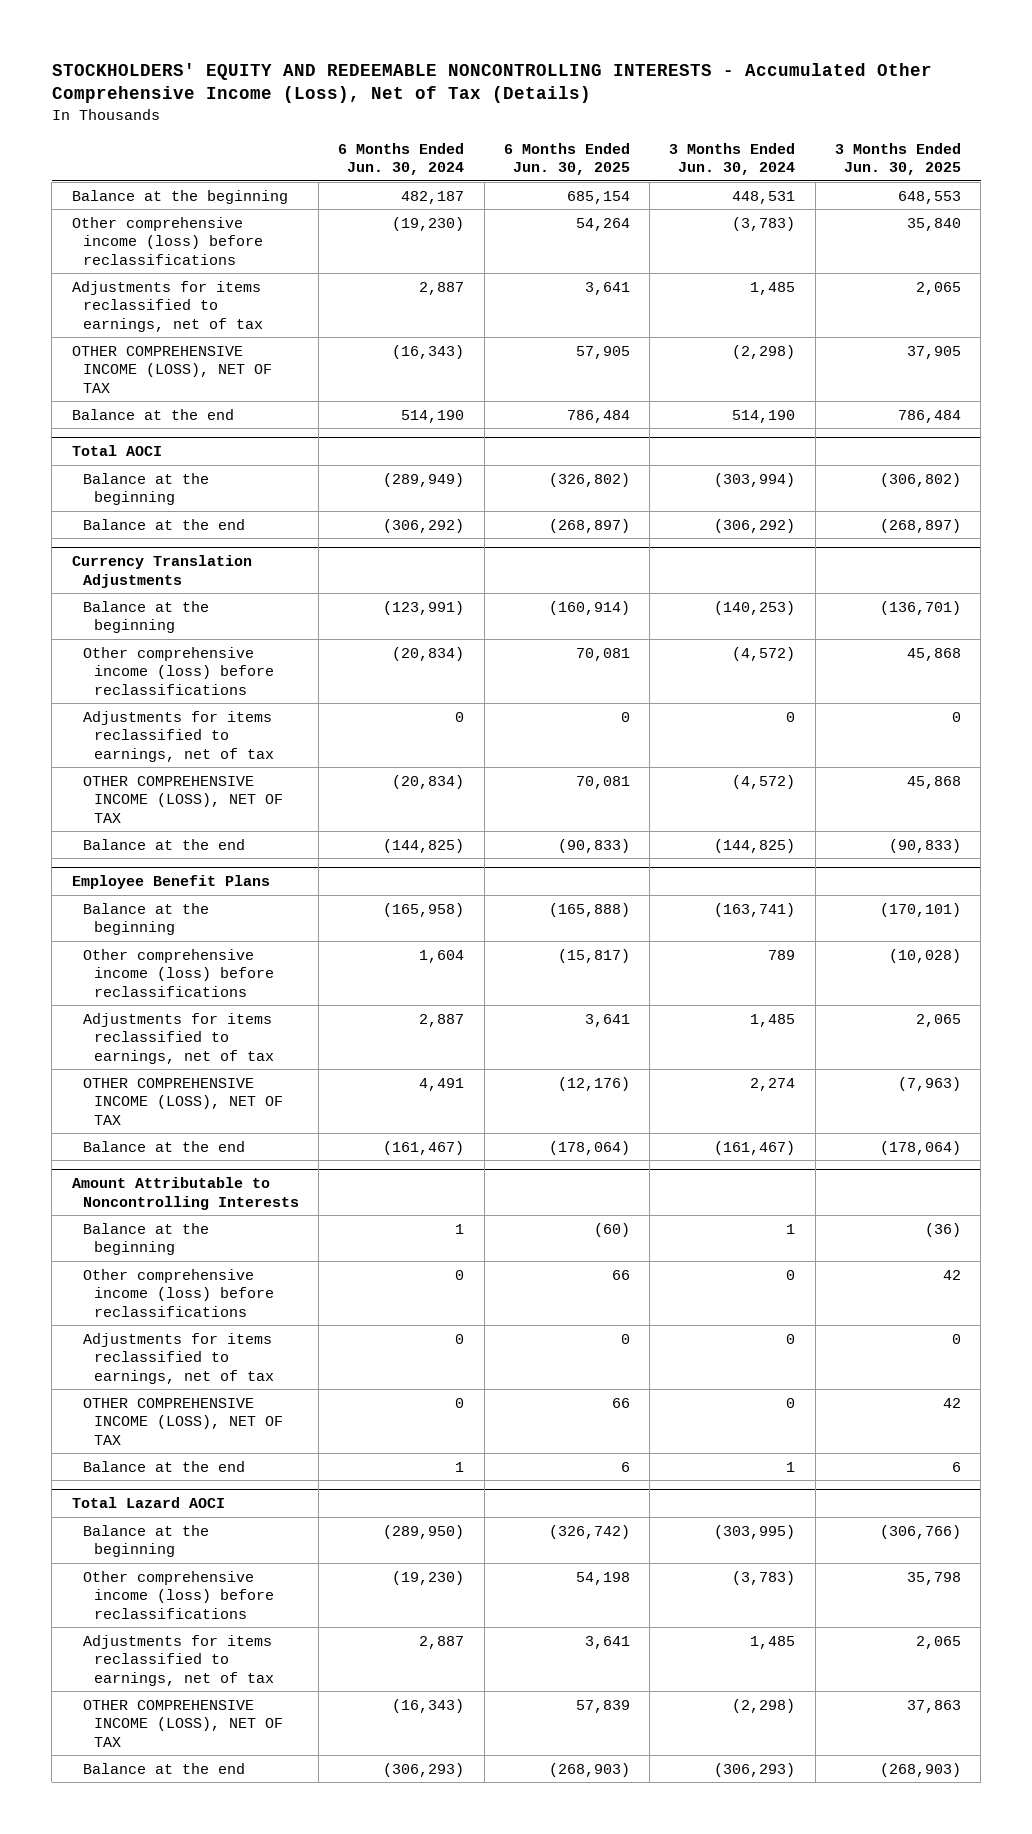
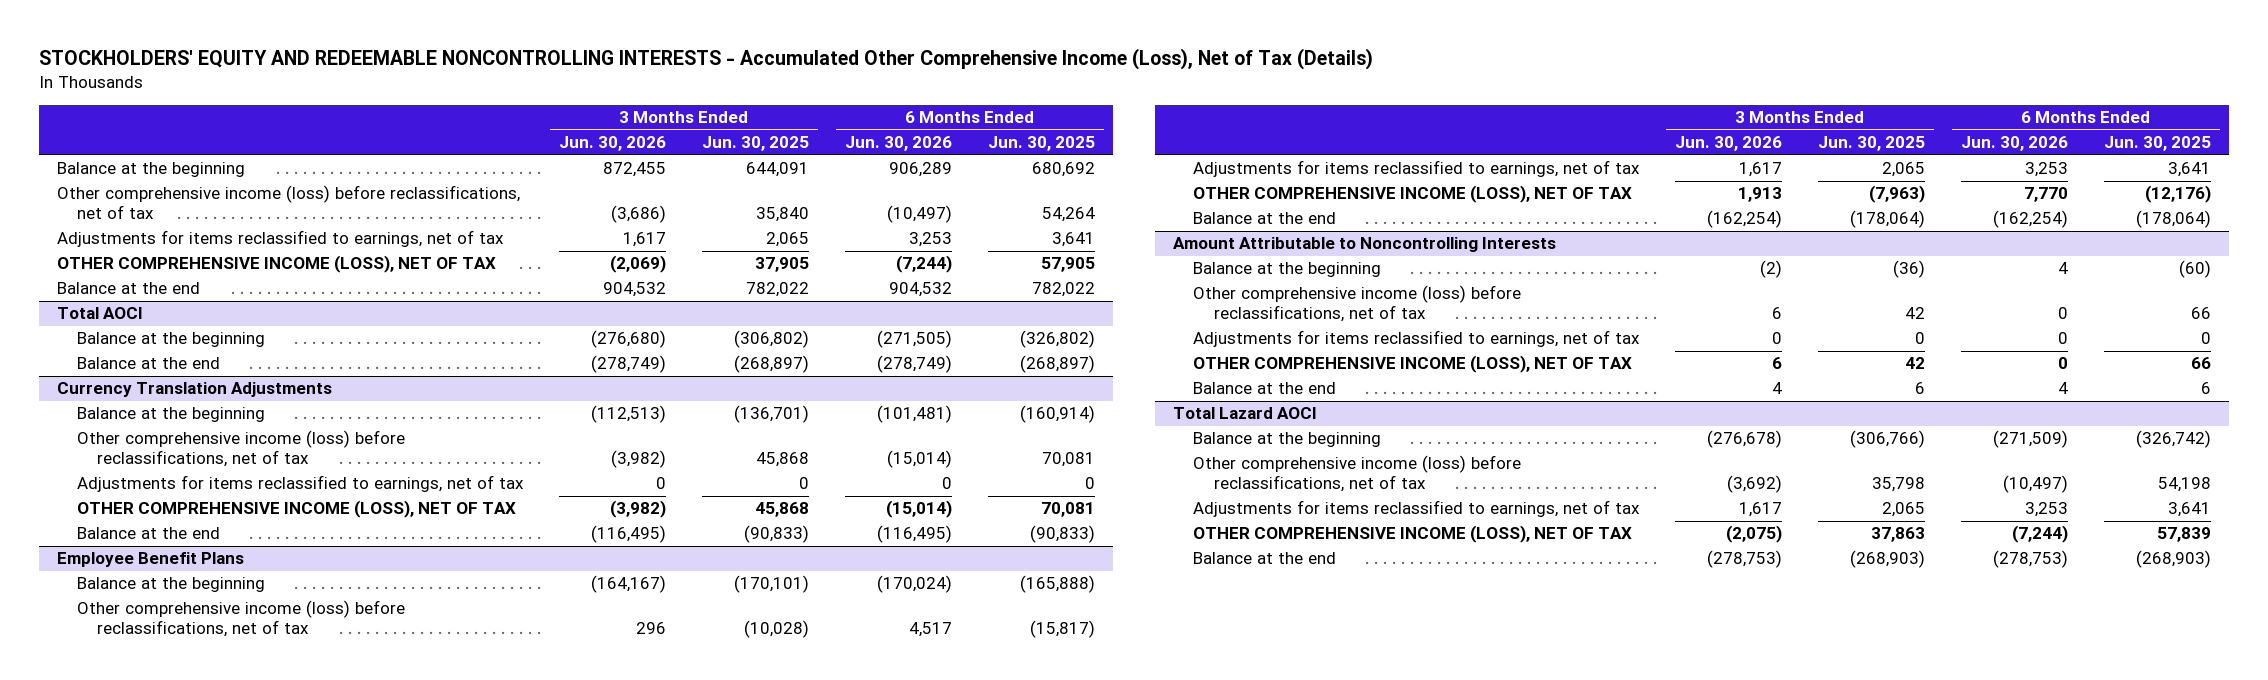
[338,142,465,176] 6 Months Ended Jun. 30, 2024 -> none
[669,142,796,176] 3 Months Ended Jun. 30, 2024 -> none
none -> [558,136,666,152] Jun. 30, 2026
none -> [844,136,952,152] Jun. 30, 2026
[566,190,630,204] 685,154 -> [1031,162,1095,178] 680,692
[897,190,961,204] 648,553 -> [745,162,809,178] 644,091
[71,216,263,265] Other comprehensive income (loss) before reclassifications -> [56,185,520,220] Other comprehensive income (loss) before reclassifications, net of tax
[566,409,630,423] 786,484 -> [1031,282,1095,298] 782,022
[897,409,961,423] 786,484 -> [745,282,809,298] 782,022
[82,646,275,695] Other comprehensive income (loss) before reclassifications -> [77,430,406,468] Other comprehensive income (loss) before reclassifications, net of tax
[82,948,275,997] Other comprehensive income (loss) before reclassifications -> [77,600,406,638] Other comprehensive income (loss) before reclassifications, net of tax
[82,1268,275,1317] Other comprehensive income (loss) before reclassifications -> [1193,285,1522,323] Other comprehensive income (loss) before reclassifications, net of tax
[82,1570,275,1619] Other comprehensive income (loss) before reclassifications -> [1193,455,1522,493] Other comprehensive income (loss) before reclassifications, net of tax

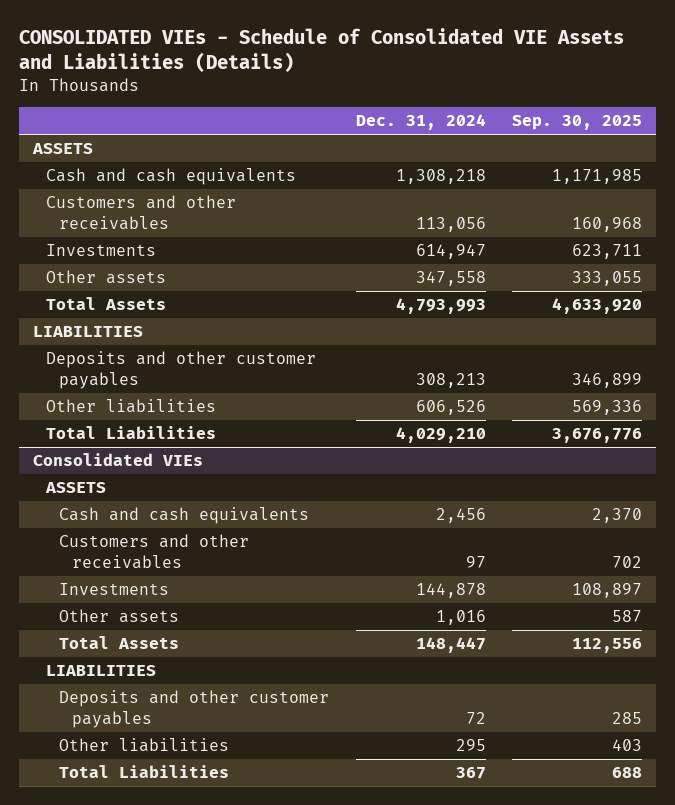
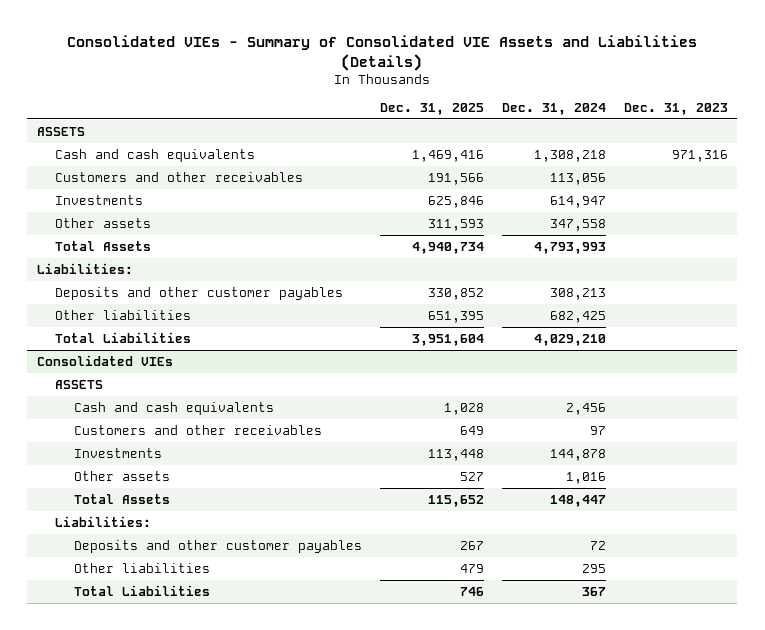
[19,28,625,73] CONSOLIDATED VIEs - Schedule of Consolidated VIE Assets and Liabilities (Details) -> [67,35,698,71] Consolidated VIEs - Summary of Consolidated VIE Assets and Liabilities (Details)
[512,115,643,131] Sep. 30, 2025 -> none
none -> [380,102,485,115] Dec. 31, 2025
none -> [624,102,729,115] Dec. 31, 2023
[32,326,143,338] LIABILITIES -> [36,262,133,274] Liabilities:
[415,400,486,416] 606,526 -> [550,310,607,323] 682,425
[45,665,156,677] LIABILITIES -> [55,515,152,527] Liabilities:

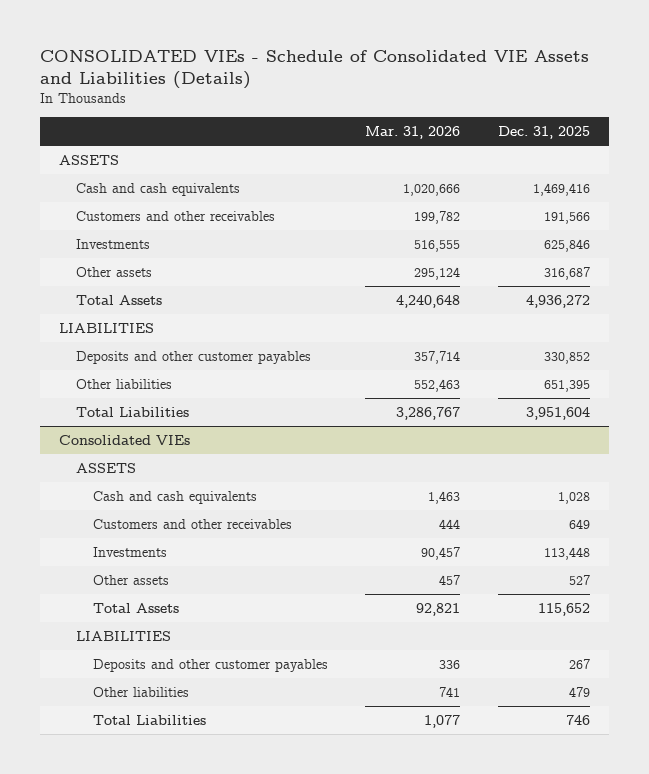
[67,35,698,71] Consolidated VIEs - Summary of Consolidated VIE Assets and Liabilities (Details) -> [39,49,589,89] CONSOLIDATED VIEs - Schedule of Consolidated VIE Assets and Liabilities (Details)
[502,102,607,115] Dec. 31, 2024 -> none
[624,102,729,115] Dec. 31, 2023 -> none
none -> [365,125,461,139] Mar. 31, 2026
[428,218,485,231] 311,593 -> [544,266,591,280] 316,687
[412,241,485,254] 4,940,734 -> [526,294,591,308] 4,936,272
[36,262,133,274] Liabilities: -> [58,322,154,333] LIABILITIES
[55,515,152,527] Liabilities: -> [75,630,171,641] LIABILITIES

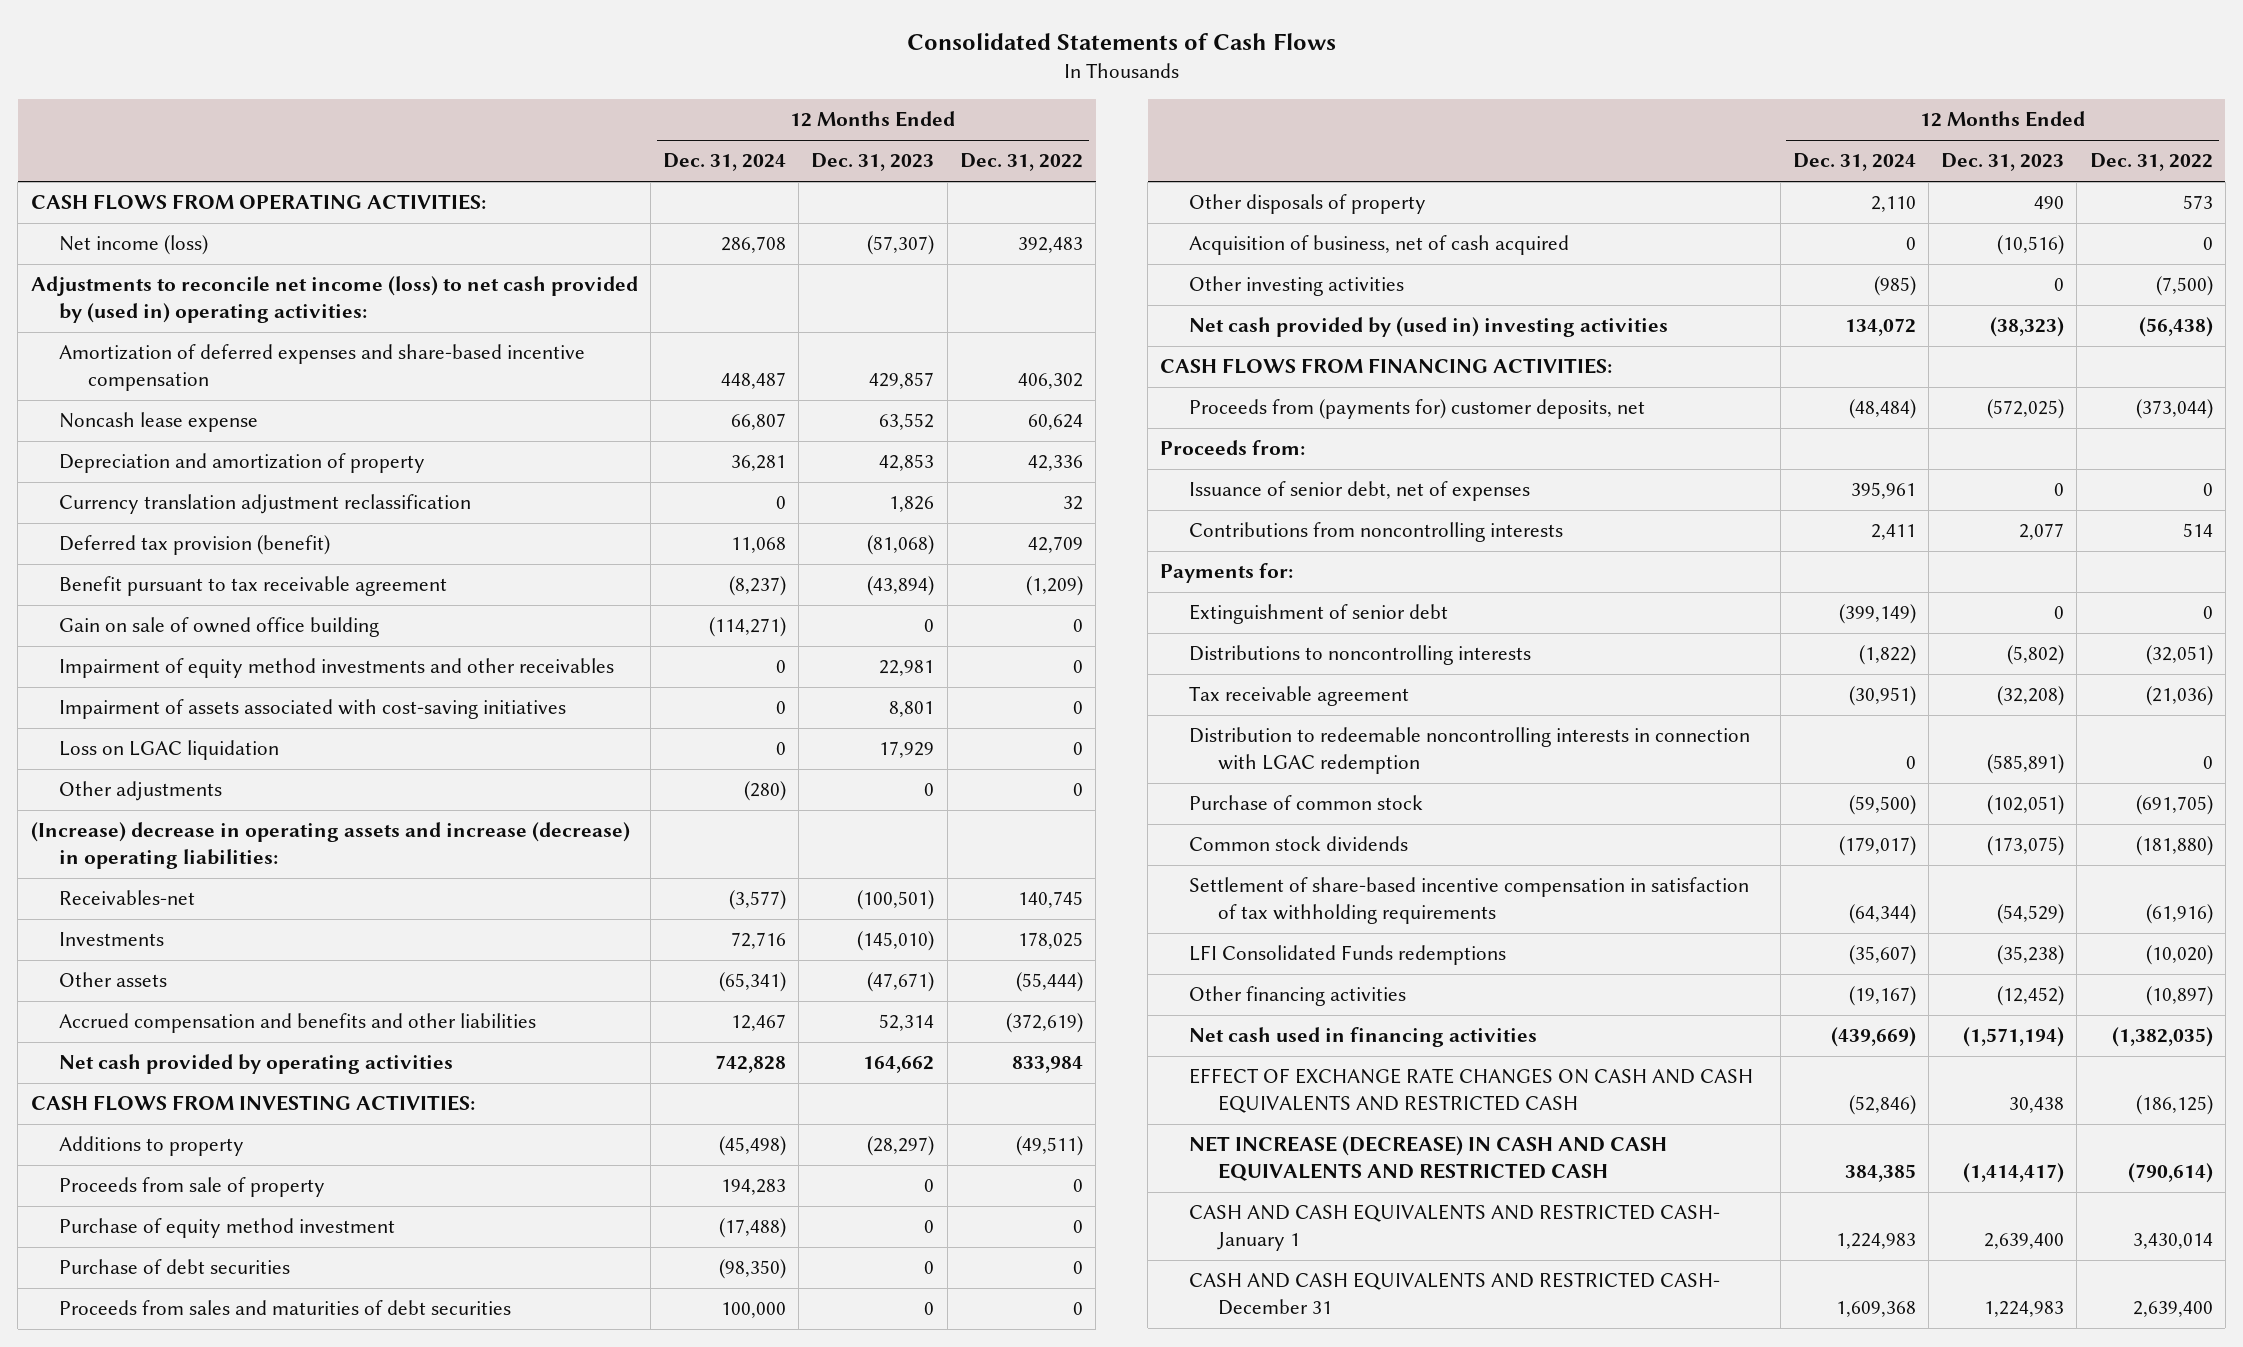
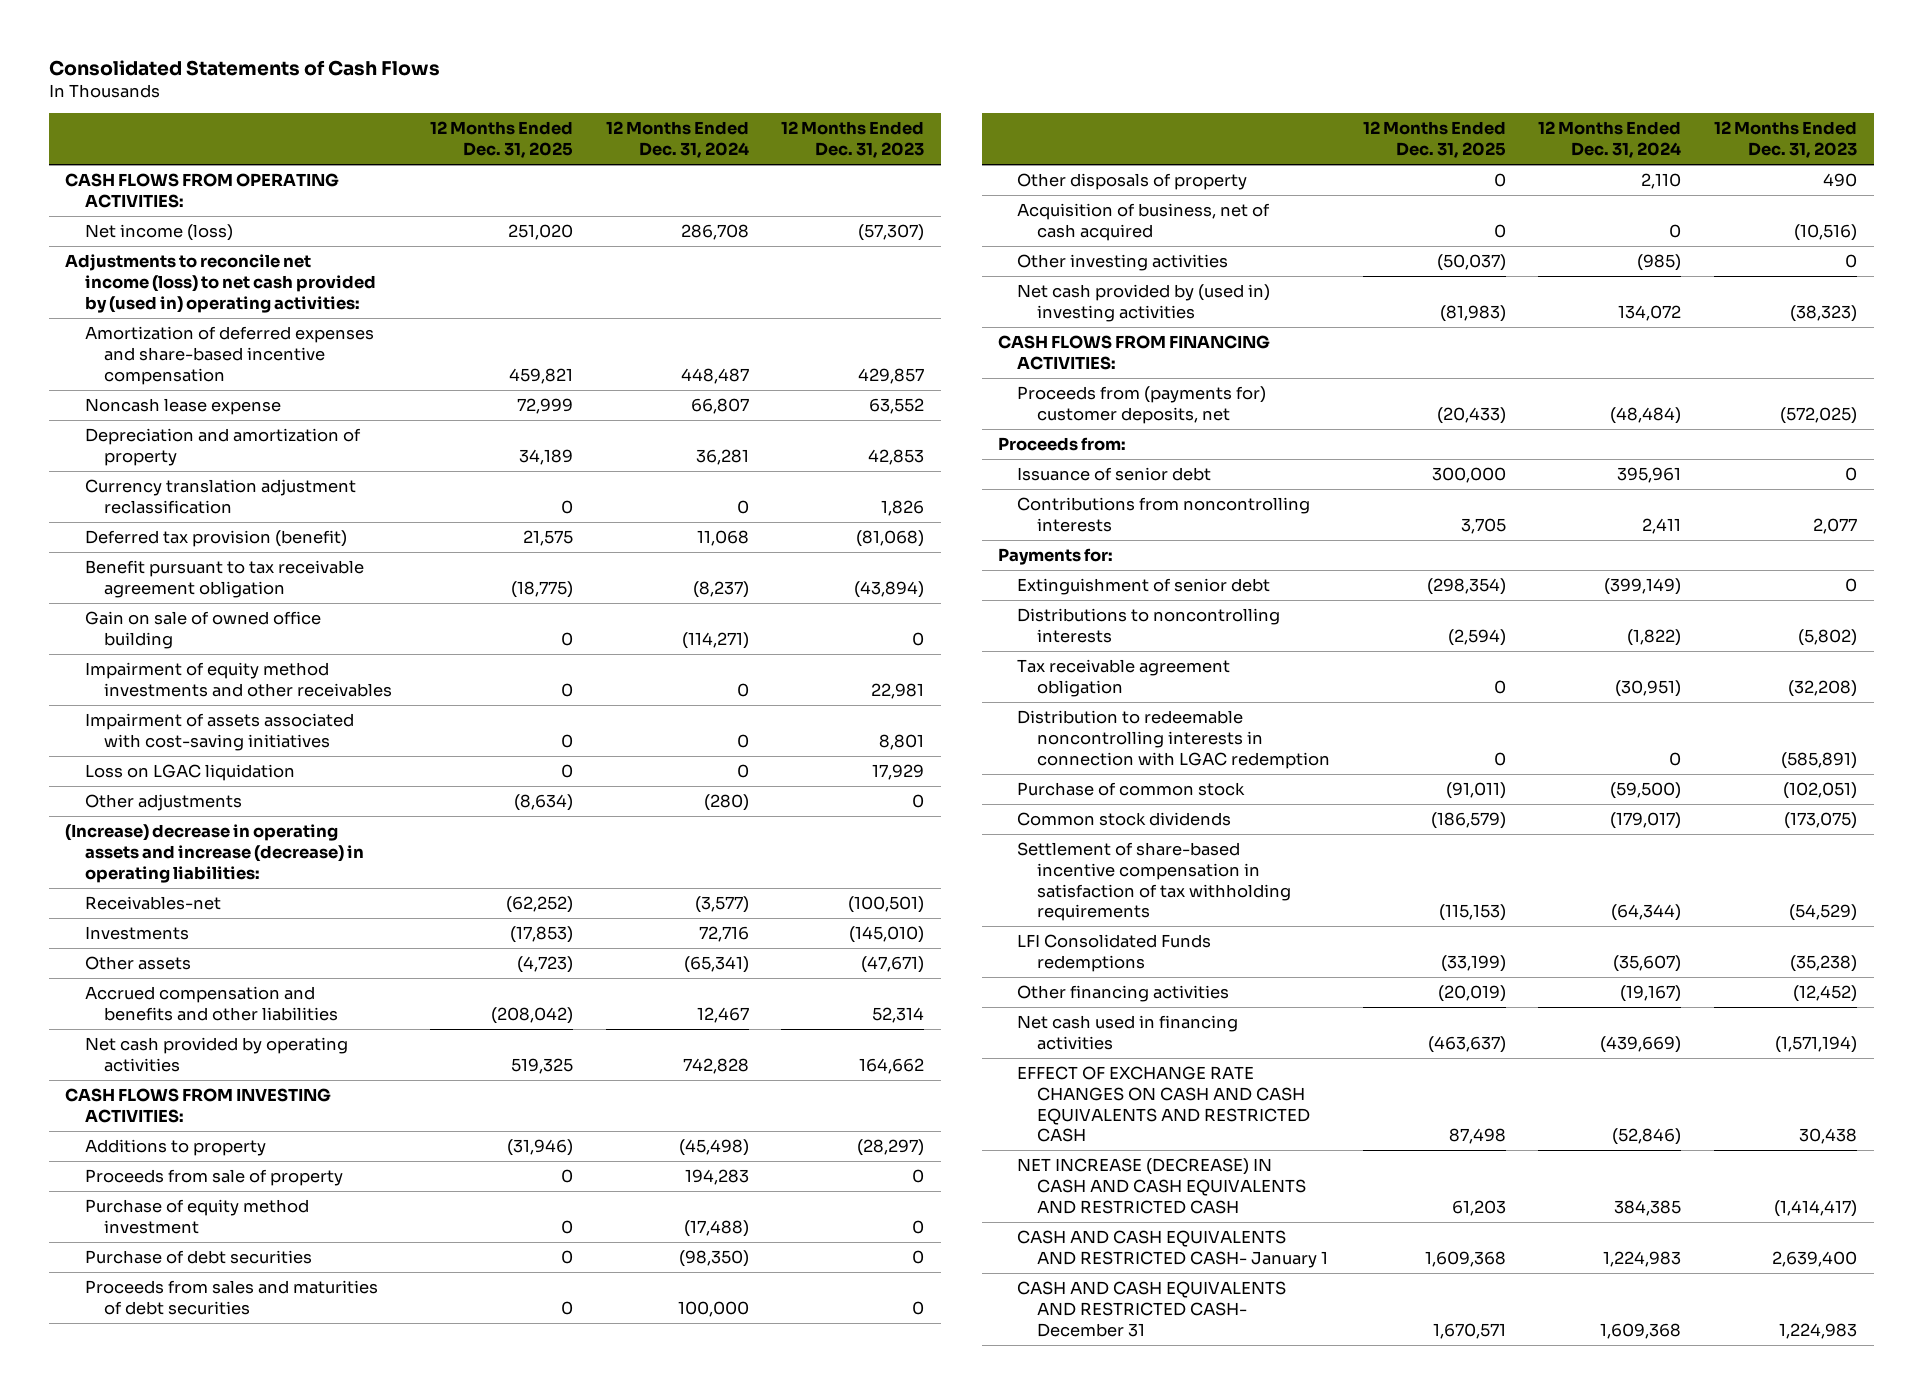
[959,153,1083,172] Dec. 31, 2022 -> none
none -> [429,121,573,159] 12 Months Ended Dec. 31, 2025
[59,576,448,597] Benefit pursuant to tax receivable agreement -> [84,560,364,598] Benefit pursuant to tax receivable agreement obligation
[1188,481,1530,502] Issuance of senior debt, net of expenses -> [1017,467,1212,482] Issuance of senior debt
[1188,686,1409,707] Tax receivable agreement -> [1017,659,1231,697] Tax receivable agreement obligation

